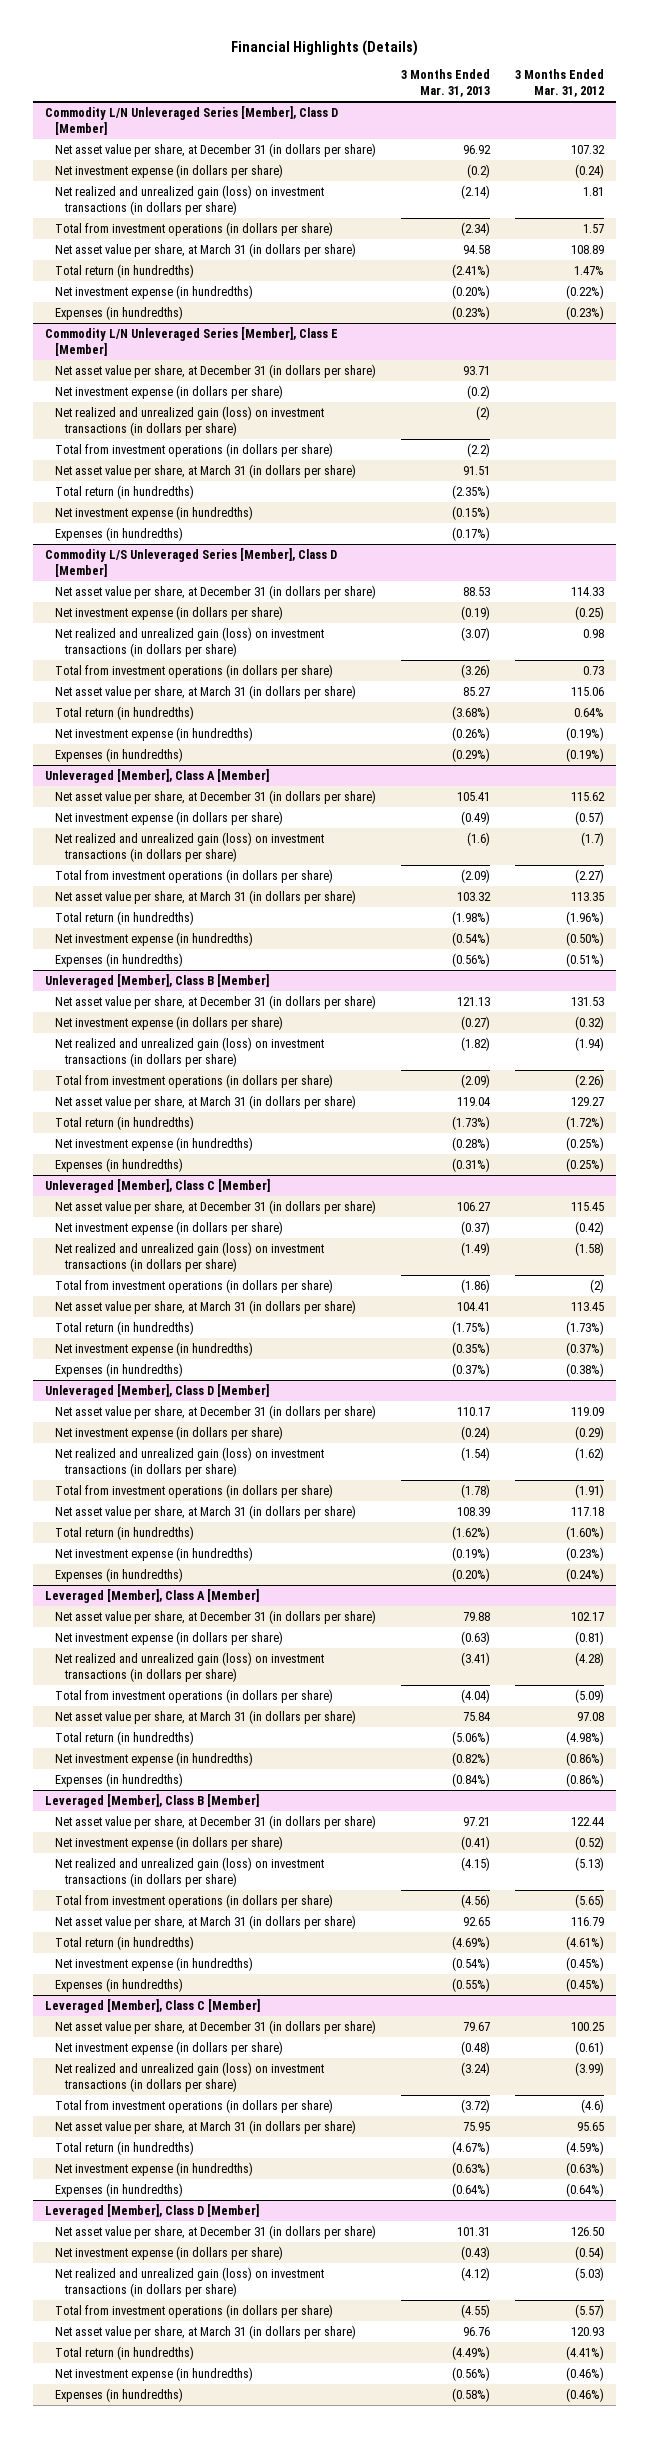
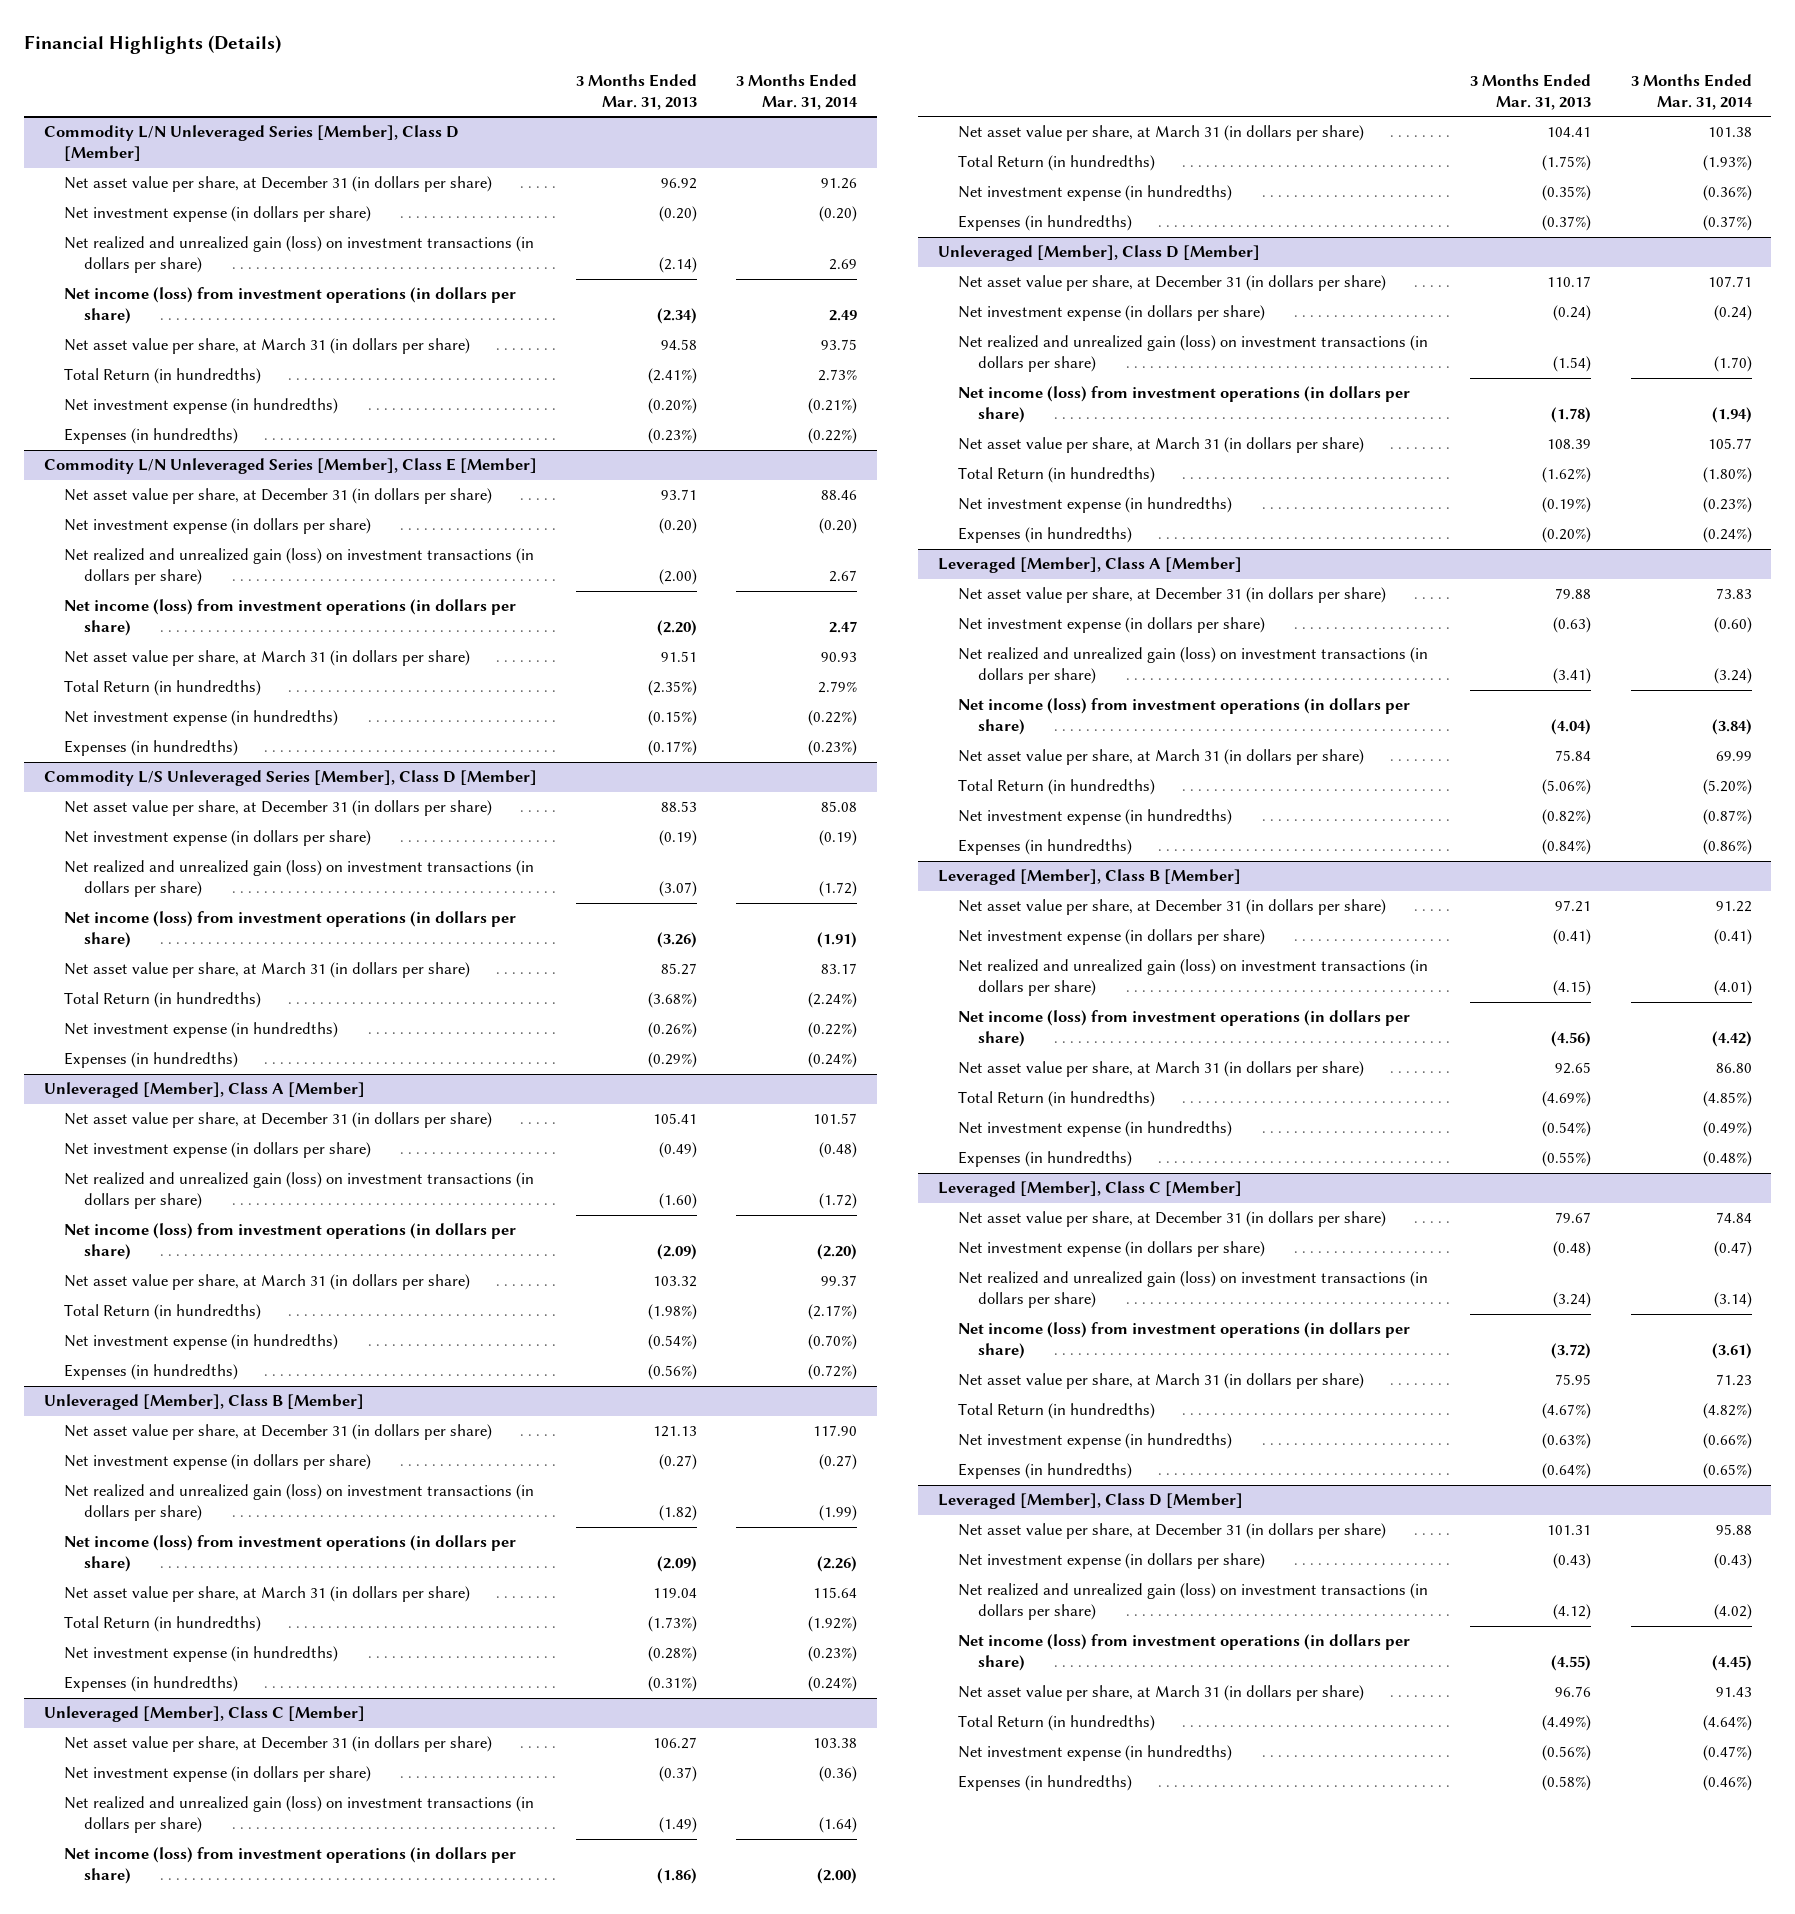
[514,69,604,98] 3 Months Ended Mar. 31, 2012 -> none
none -> [736,73,859,110] 3 Months Ended Mar. 31, 2014
[467,163,491,178] (0.2) -> [659,206,698,223] (0.20)
[55,221,334,236] Total from investment operations (in dollars per share) -> [63,287,516,325] Net income (loss) from investment operations (in dollars per share)
[55,263,195,278] Total return (in hundredths) -> [63,368,261,385] Total Return (in hundredths)
[467,384,491,399] (0.2) -> [659,518,698,535] (0.20)
[476,405,491,420] (2) -> [659,569,698,586] (2.00)
[55,442,334,457] Total from investment operations (in dollars per share) -> [63,599,516,637] Net income (loss) from investment operations (in dollars per share)
[467,442,491,457] (2.2) -> [657,620,698,637] (2.20)
[55,484,195,499] Total return (in hundredths) -> [63,680,261,697] Total Return (in hundredths)
[55,663,334,678] Total from investment operations (in dollars per share) -> [63,911,516,949] Net income (loss) from investment operations (in dollars per share)
[55,705,195,720] Total return (in hundredths) -> [63,992,261,1009] Total Return (in hundredths)
[467,831,491,846] (1.6) -> [659,1193,698,1210] (1.60)
[55,868,334,883] Total from investment operations (in dollars per share) -> [63,1223,516,1261] Net income (loss) from investment operations (in dollars per share)
[55,910,195,925] Total return (in hundredths) -> [63,1304,261,1321] Total Return (in hundredths)
[55,1073,334,1088] Total from investment operations (in dollars per share) -> [63,1535,516,1573] Net income (loss) from investment operations (in dollars per share)
[55,1115,195,1130] Total return (in hundredths) -> [63,1616,261,1633] Total Return (in hundredths)
[55,1278,334,1293] Total from investment operations (in dollars per share) -> [63,1847,516,1885] Net income (loss) from investment operations (in dollars per share)
[55,1320,195,1335] Total return (in hundredths) -> [957,155,1155,172] Total Return (in hundredths)
[55,1483,334,1498] Total from investment operations (in dollars per share) -> [957,386,1410,424] Net income (loss) from investment operations (in dollars per share)
[55,1525,195,1540] Total return (in hundredths) -> [957,467,1155,484] Total Return (in hundredths)
[55,1688,334,1703] Total from investment operations (in dollars per share) -> [957,698,1410,736] Net income (loss) from investment operations (in dollars per share)
[55,1730,195,1745] Total return (in hundredths) -> [957,779,1155,796] Total Return (in hundredths)
[55,1893,334,1908] Total from investment operations (in dollars per share) -> [957,1010,1410,1048] Net income (loss) from investment operations (in dollars per share)
[55,1935,195,1950] Total return (in hundredths) -> [957,1091,1155,1108] Total Return (in hundredths)
[55,2098,334,2113] Total from investment operations (in dollars per share) -> [957,1322,1410,1360] Net income (loss) from investment operations (in dollars per share)
[55,2140,195,2155] Total return (in hundredths) -> [957,1403,1155,1420] Total Return (in hundredths)
[55,2303,334,2318] Total from investment operations (in dollars per share) -> [957,1634,1410,1672] Net income (loss) from investment operations (in dollars per share)
[55,2345,195,2360] Total return (in hundredths) -> [957,1715,1155,1732] Total Return (in hundredths)

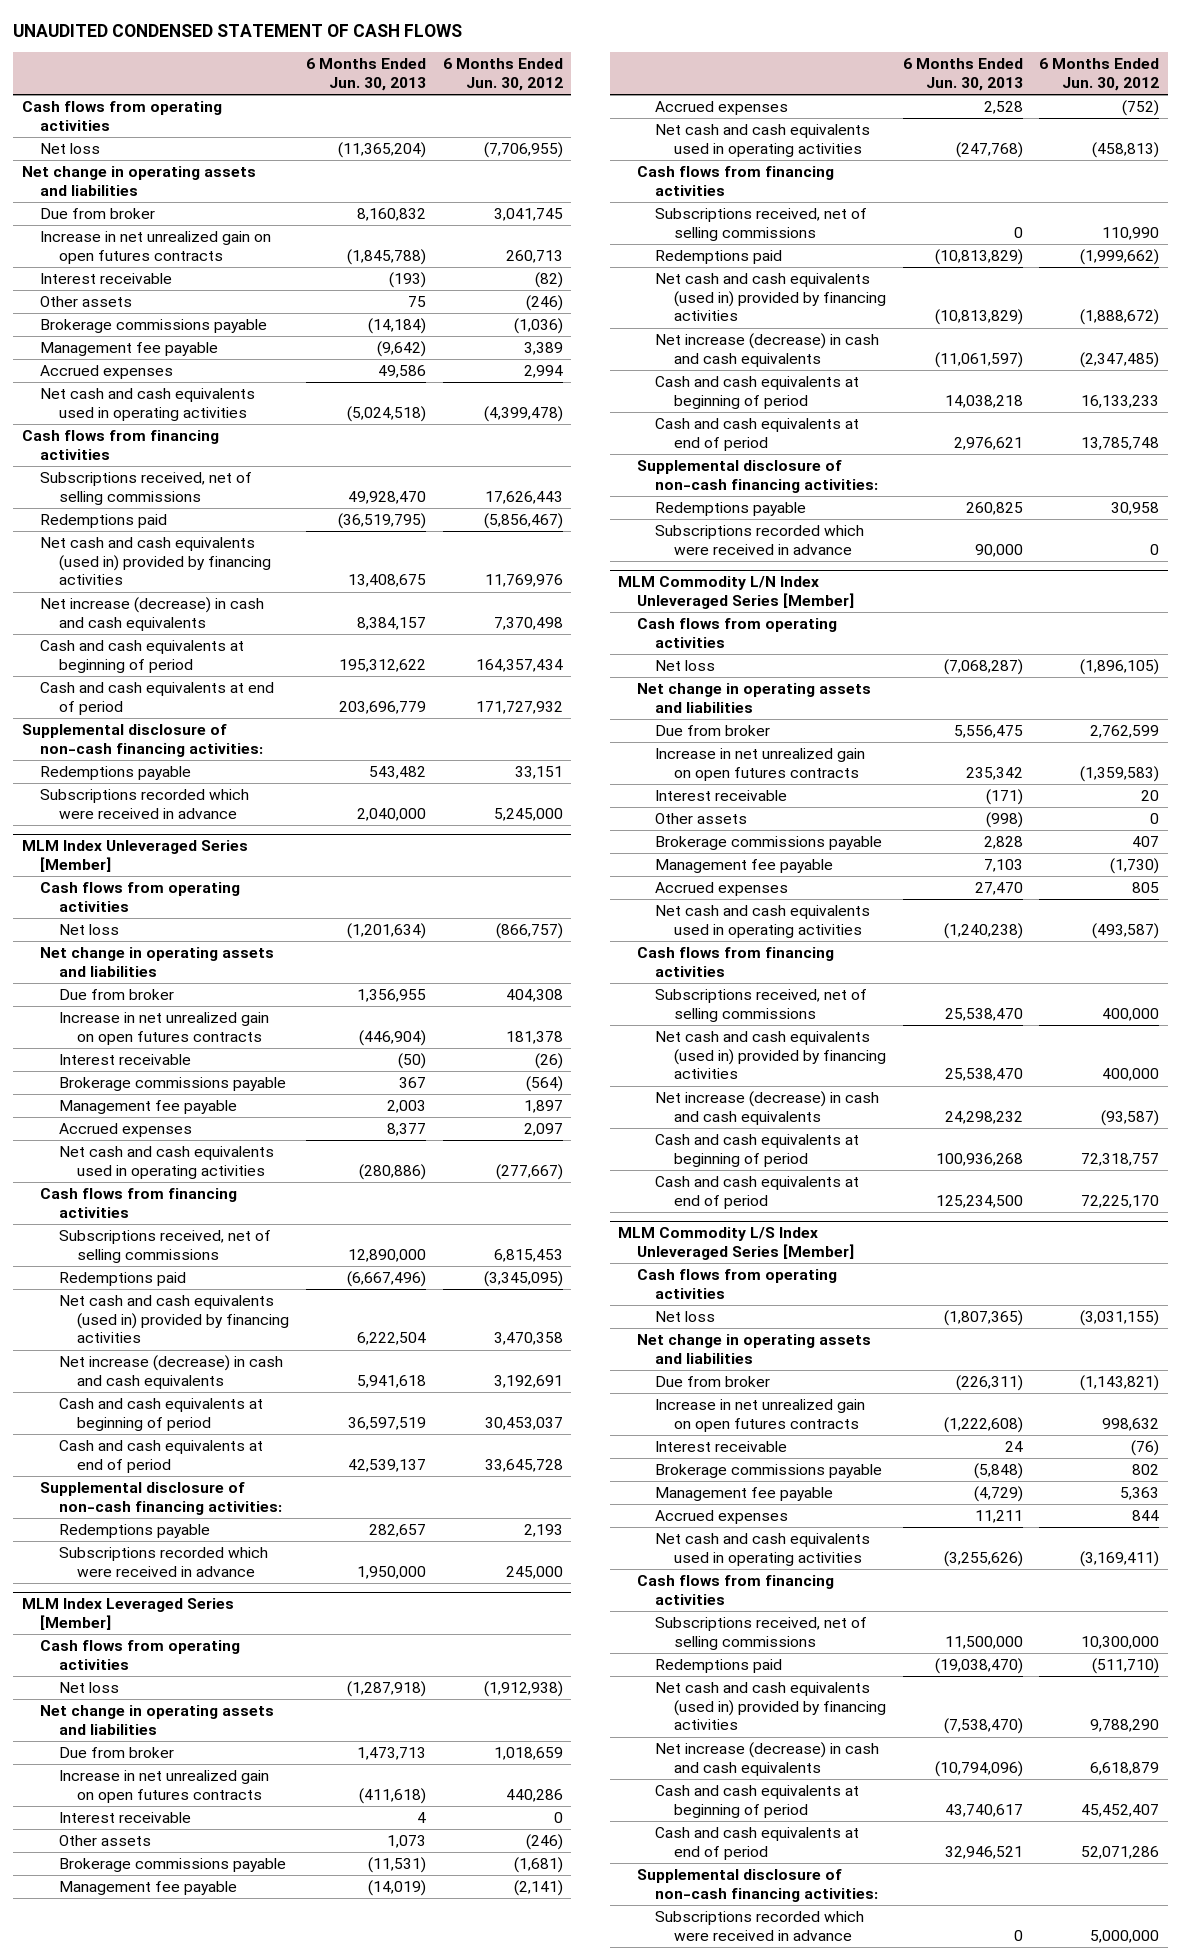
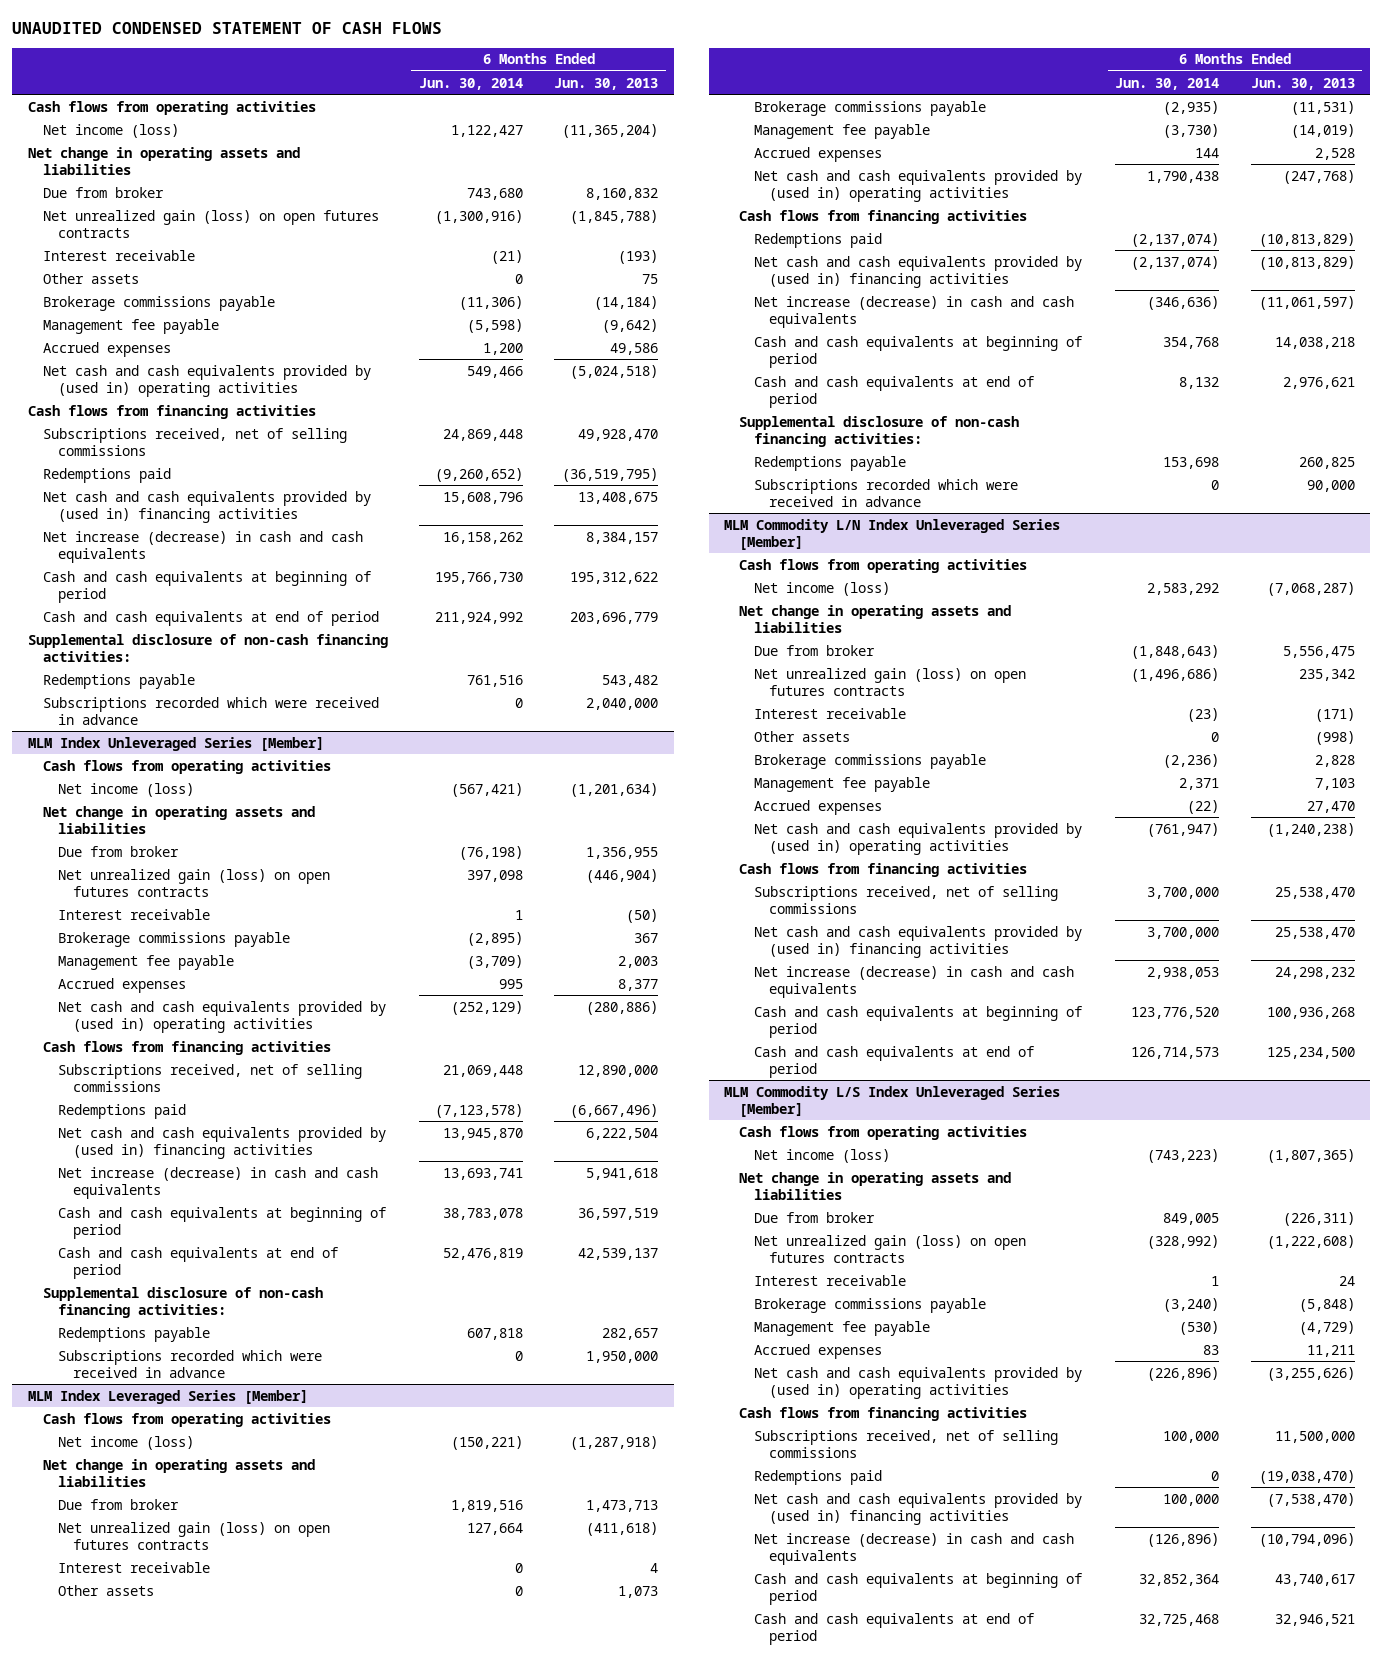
[442,58,563,91] 6 Months Ended Jun. 30, 2012 -> none
none -> [419,77,524,90] Jun. 30, 2014
[40,143,101,155] Net loss -> [42,123,179,138] Net income (loss)
[40,231,272,264] Increase in net unrealized gain on open futures contracts -> [42,209,379,238] Net unrealized gain (loss) on open futures contracts
[40,388,256,421] Net cash and cash equivalents used in operating activities -> [42,364,371,397] Net cash and cash equivalents provided by (used in) operating activities
[40,537,271,586] Net cash and cash equivalents (used in) provided by financing activities -> [42,490,371,523] Net cash and cash equivalents provided by (used in) financing activities
[58,924,119,936] Net loss -> [57,782,194,797] Net income (loss)
[58,1012,269,1045] Increase in net unrealized gain on open futures contracts -> [57,868,330,897] Net unrealized gain (loss) on open futures contracts
[58,1146,274,1179] Net cash and cash equivalents used in operating activities -> [57,1000,386,1033] Net cash and cash equivalents provided by (used in) operating activities
[58,1295,290,1344] Net cash and cash equivalents (used in) provided by financing activities -> [57,1126,386,1159] Net cash and cash equivalents provided by (used in) financing activities
[58,1682,119,1694] Net loss -> [57,1435,194,1450] Net income (loss)
[58,1770,269,1803] Increase in net unrealized gain on open futures contracts -> [57,1521,330,1550] Net unrealized gain (loss) on open futures contracts
[655,124,871,157] Net cash and cash equivalents used in operating activities -> [754,169,1083,202] Net cash and cash equivalents provided by (used in) operating activities
[655,208,868,241] Subscriptions received, net of selling commissions -> none
[655,273,886,322] Net cash and cash equivalents (used in) provided by financing activities -> [754,255,1083,288] Net cash and cash equivalents provided by (used in) financing activities
[655,660,716,672] Net loss -> [754,581,891,596] Net income (loss)
[655,748,866,781] Increase in net unrealized gain on open futures contracts -> [754,667,1027,696] Net unrealized gain (loss) on open futures contracts
[655,905,871,938] Net cash and cash equivalents used in operating activities -> [754,822,1083,855] Net cash and cash equivalents provided by (used in) operating activities
[655,1031,886,1080] Net cash and cash equivalents (used in) provided by financing activities -> [754,925,1083,958] Net cash and cash equivalents provided by (used in) financing activities
[655,1311,716,1323] Net loss -> [754,1148,891,1163] Net income (loss)
[655,1399,866,1432] Increase in net unrealized gain on open futures contracts -> [754,1234,1027,1263] Net unrealized gain (loss) on open futures contracts
[655,1533,871,1566] Net cash and cash equivalents used in operating activities -> [754,1366,1083,1399] Net cash and cash equivalents provided by (used in) operating activities
[655,1682,886,1731] Net cash and cash equivalents (used in) provided by financing activities -> [754,1492,1083,1525] Net cash and cash equivalents provided by (used in) financing activities
[636,1869,879,1902] Supplemental disclosure of non-cash financing activities: -> none
[655,1911,865,1941] Subscriptions recorded which were received in advance -> none

